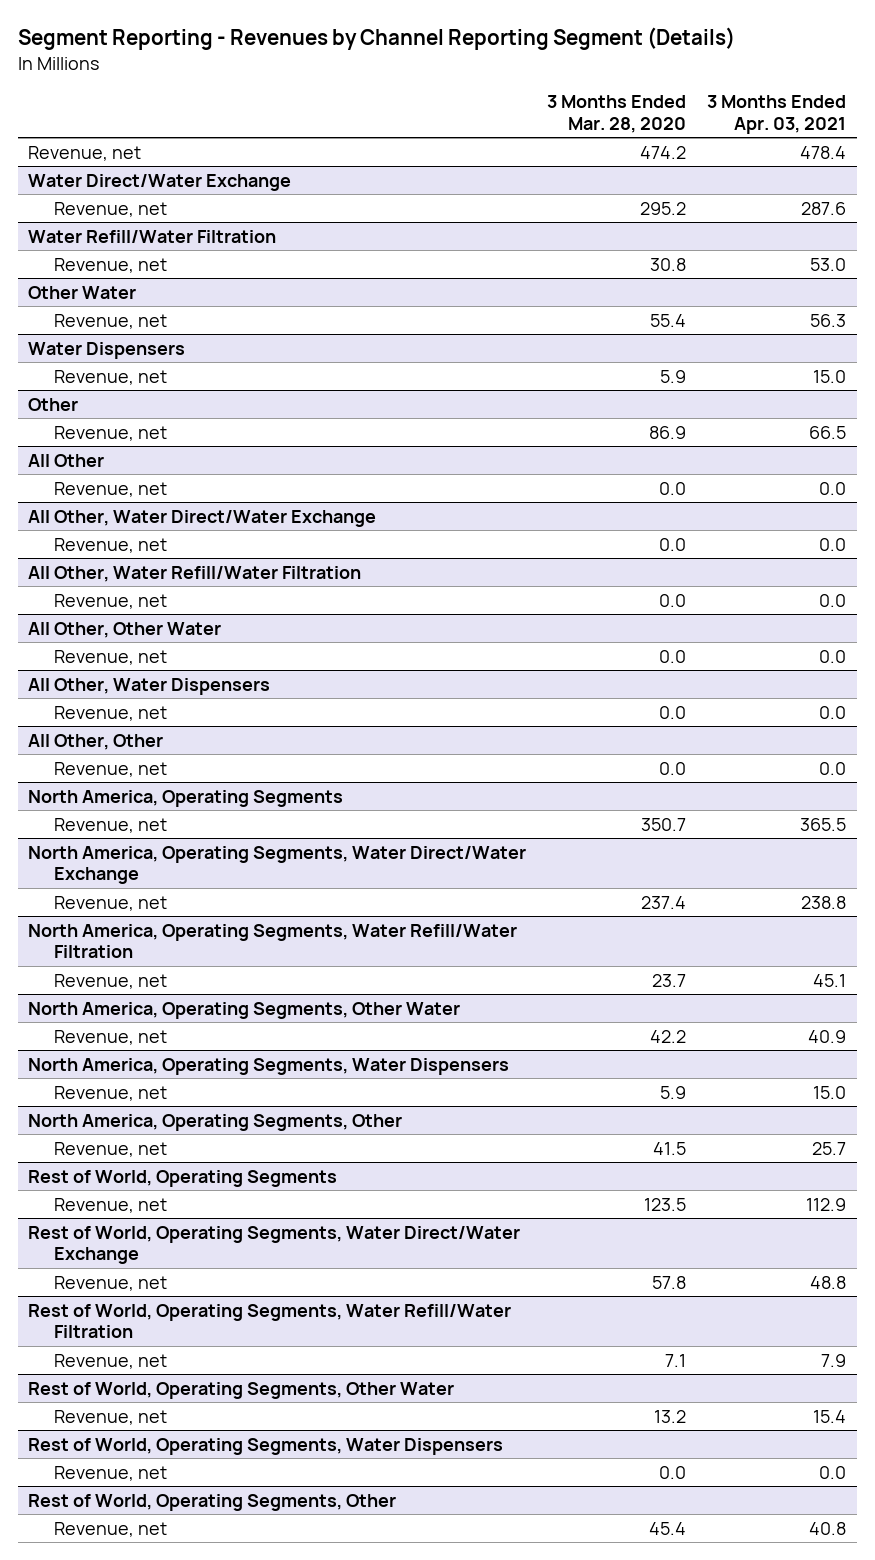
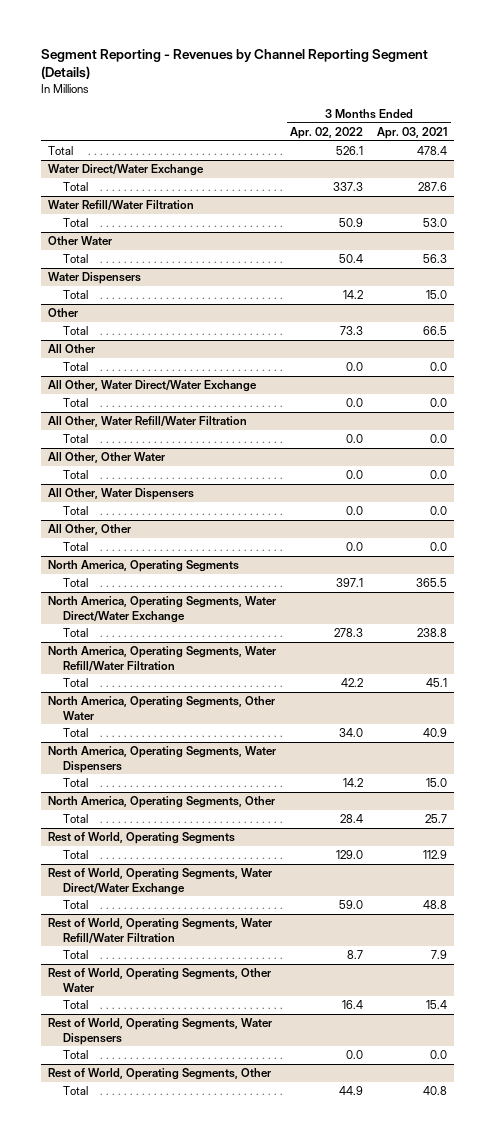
[547,95,687,133] 3 Months Ended Mar. 28, 2020 -> none
none -> [290,127,364,140] Apr. 02, 2022
[28,145,142,161] Revenue, net -> [48,146,74,156] Total
[53,201,167,217] Revenue, net -> [62,182,88,192] Total
[53,257,167,273] Revenue, net -> [62,218,88,228] Total
[53,313,167,329] Revenue, net -> [62,254,88,264] Total
[53,369,167,385] Revenue, net -> [62,290,88,300] Total
[53,425,167,441] Revenue, net -> [62,326,88,336] Total
[53,481,167,497] Revenue, net -> [62,362,88,372] Total
[53,537,167,553] Revenue, net -> [62,398,88,408] Total
[53,593,167,609] Revenue, net -> [62,434,88,444] Total
[53,649,167,665] Revenue, net -> [62,470,88,480] Total
[53,705,167,721] Revenue, net -> [62,506,88,516] Total
[53,761,167,777] Revenue, net -> [62,542,88,552] Total
[53,817,167,833] Revenue, net -> [62,578,88,588] Total
[53,895,167,911] Revenue, net -> [62,628,88,638] Total
[53,973,167,989] Revenue, net -> [62,678,88,688] Total
[53,1029,167,1045] Revenue, net -> [62,728,88,738] Total
[53,1085,167,1101] Revenue, net -> [62,778,88,788] Total
[53,1141,167,1157] Revenue, net -> [62,814,88,824] Total
[53,1197,167,1213] Revenue, net -> [62,850,88,860] Total
[53,1275,167,1291] Revenue, net -> [62,900,88,910] Total
[53,1353,167,1369] Revenue, net -> [62,950,88,960] Total
[53,1409,167,1425] Revenue, net -> [62,1000,88,1010] Total
[53,1465,167,1481] Revenue, net -> [62,1050,88,1060] Total
[53,1521,167,1537] Revenue, net -> [62,1086,88,1096] Total

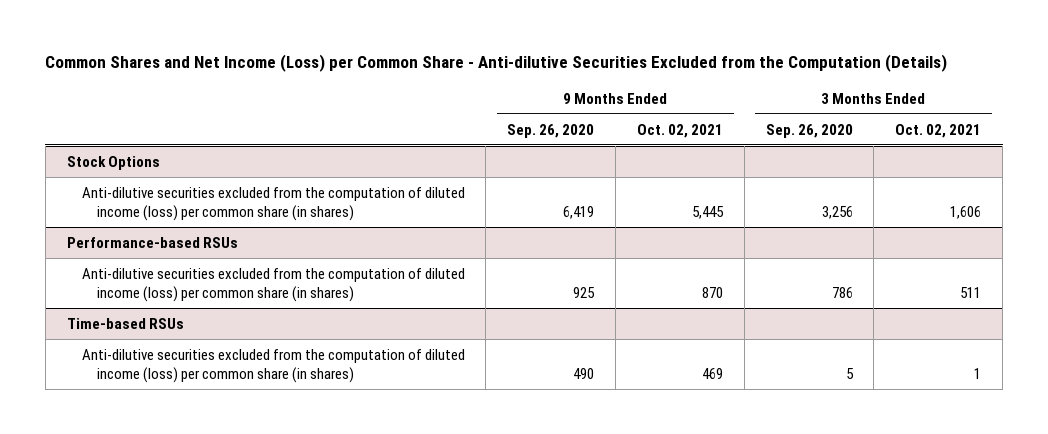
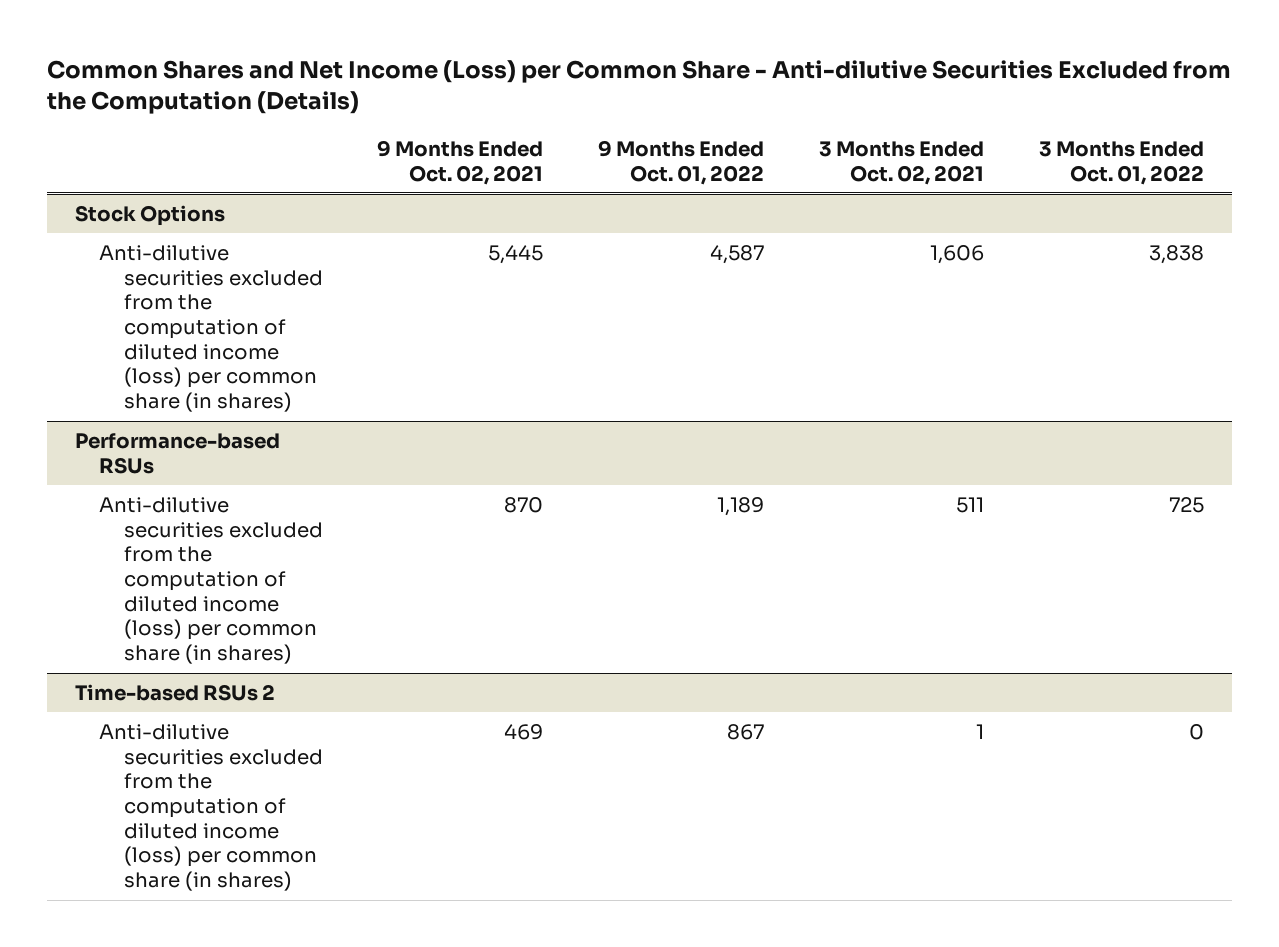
[507,123,595,138] Sep. 26, 2020 -> none
[765,123,853,138] Sep. 26, 2020 -> none
none -> [598,139,765,185] 9 Months Ended Oct. 01, 2022
none -> [1039,140,1205,185] 3 Months Ended Oct. 01, 2022
[66,317,184,329] Time-based RSUs -> [74,683,275,701] Time-based RSUs 2

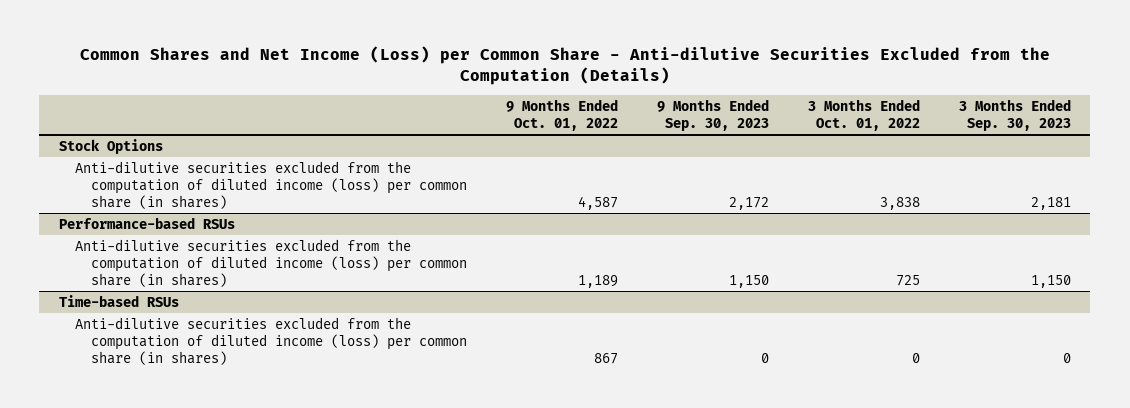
[377,139,544,185] 9 Months Ended Oct. 02, 2021 -> none
[819,140,985,185] 3 Months Ended Oct. 02, 2021 -> none
none -> [656,98,769,131] 9 Months Ended Sep. 30, 2023
none -> [958,98,1071,131] 3 Months Ended Sep. 30, 2023
[74,683,275,701] Time-based RSUs 2 -> [58,294,179,307] Time-based RSUs

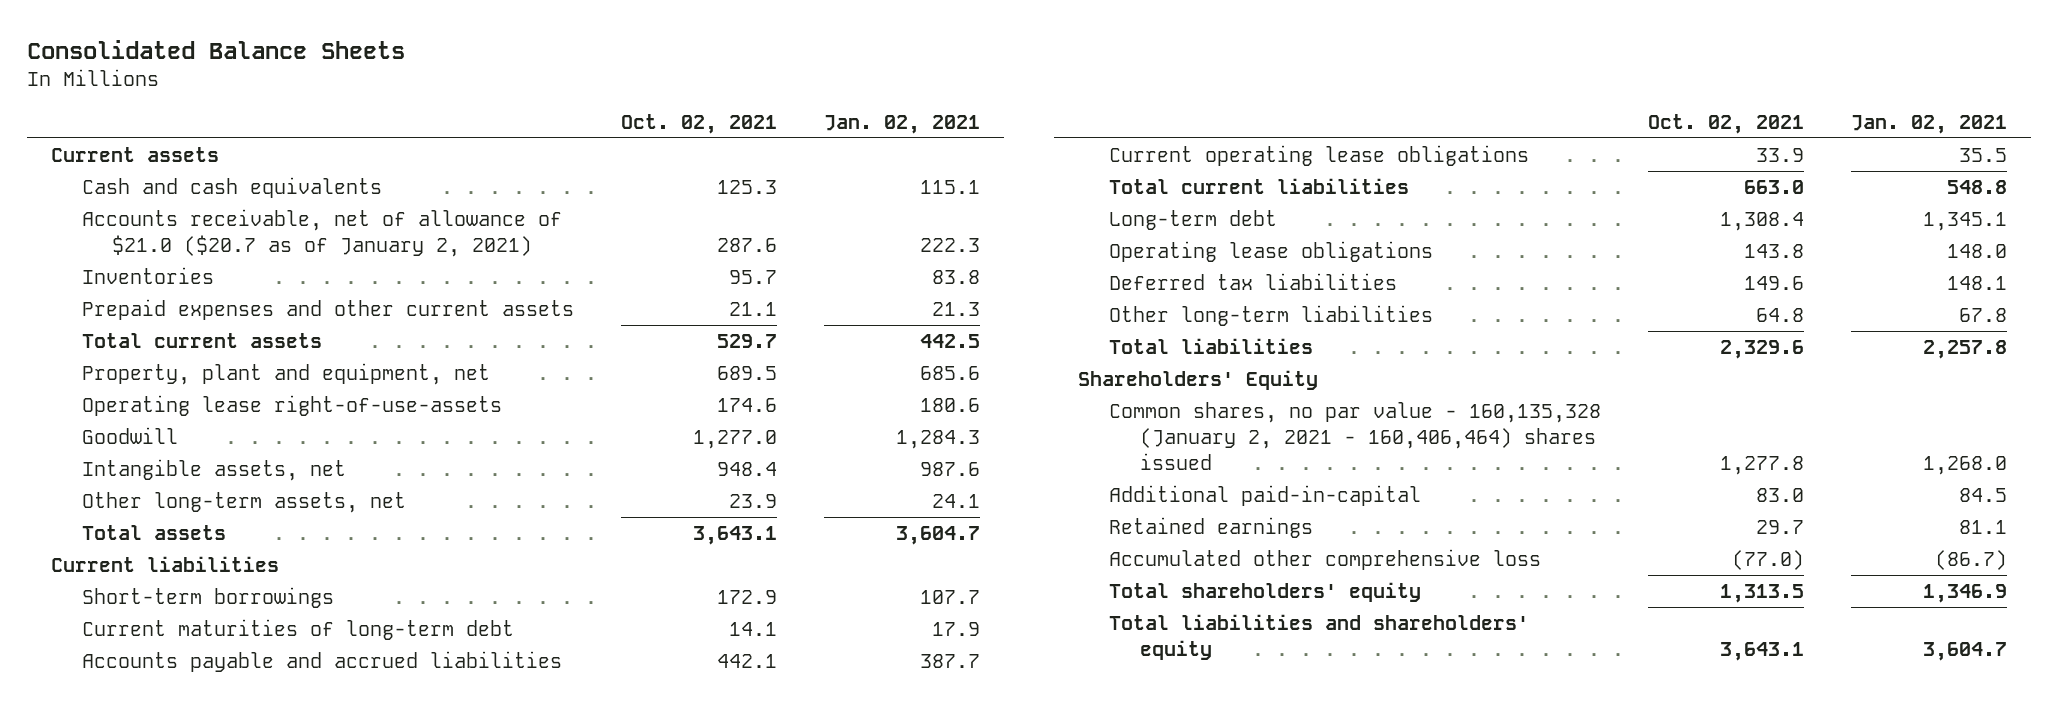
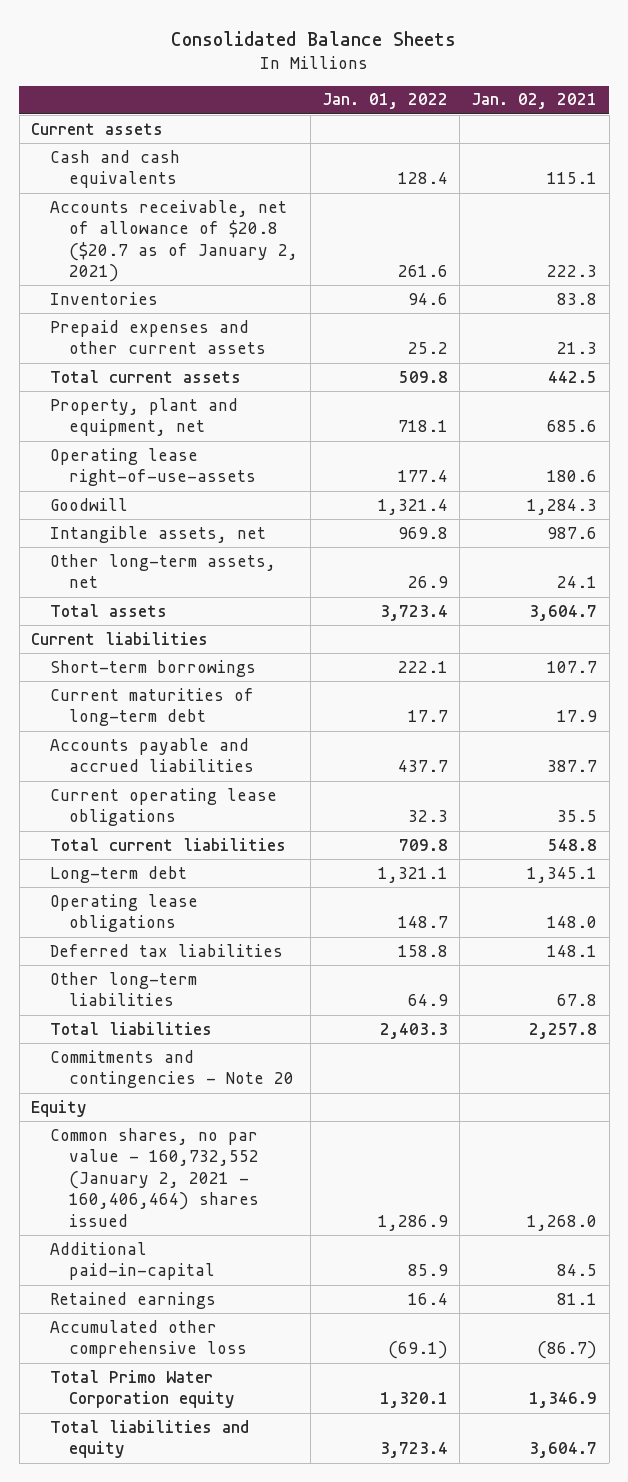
[620,113,777,134] Oct. 02, 2021 -> none
none -> [321,93,448,110] Jan. 01, 2022
[81,208,562,257] Accounts receivable, net of allowance of $21.0 ($20.7 as of January 2, 2021) -> [50,199,299,283] Accounts receivable, net of allowance of $20.8 ($20.7 as of January 2, 2021)
none -> [50,1049,295,1089] Commitments and contingencies - Note 20
[1077,369,1318,390] Shareholders' Equity -> [30,1099,87,1117] Equity
[1108,401,1601,470] Common shares, no par value - 160,135,328 (January 2, 2021 - 160,406,464) shares issued -> [50,1127,260,1227] Common shares, no par value - 160,732,552 (January 2, 2021 - 160,406,464) shares issued
[1108,581,1421,602] Total shareholders' equity -> [50,1369,236,1409] Total Primo Water Corporation equity
[1108,613,1529,660] Total liabilities and shareholders' equity -> [50,1419,250,1459] Total liabilities and equity

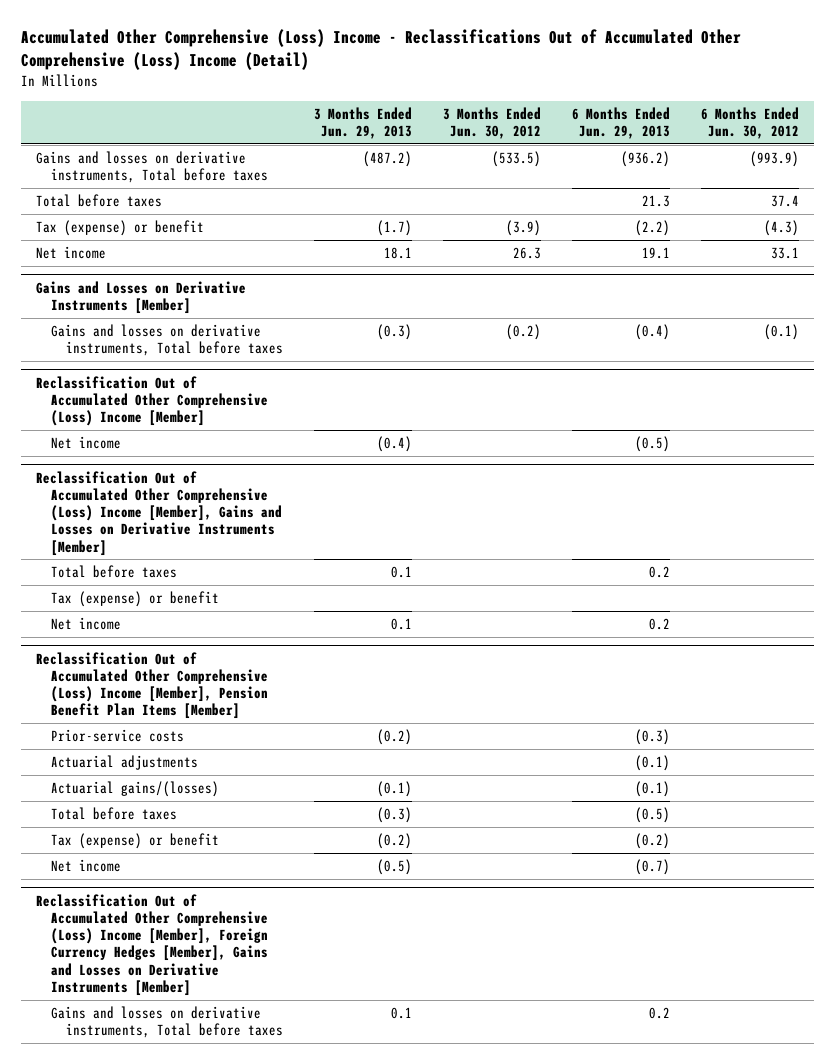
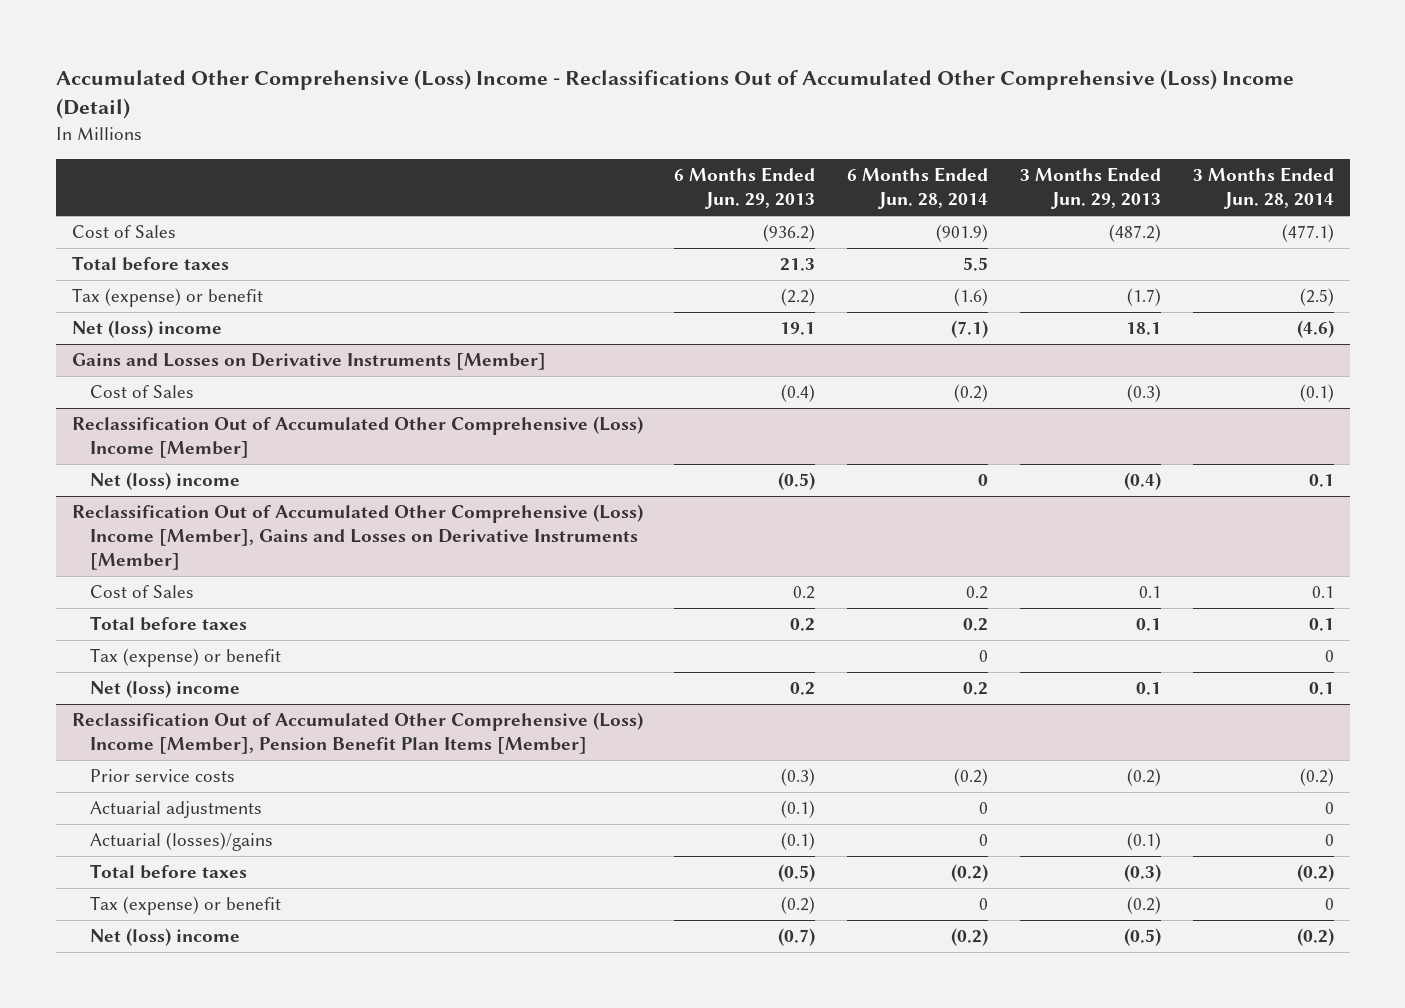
[443,106,542,139] 3 Months Ended Jun. 30, 2012 -> none
[700,106,799,139] 6 Months Ended Jun. 30, 2012 -> none
none -> [847,167,989,210] 6 Months Ended Jun. 28, 2014
none -> [1192,167,1334,210] 3 Months Ended Jun. 28, 2014
[36,151,269,184] Gains and losses on derivative instruments, Total before taxes -> [71,225,176,239] Cost of Sales
[36,246,107,260] Net income -> [71,320,222,339] Net (loss) income
[51,324,284,357] Gains and losses on derivative instruments, Total before taxes -> [89,385,194,399] Cost of Sales
[51,436,122,450] Net income -> [89,472,240,491] Net (loss) income
none -> [89,585,194,599] Cost of Sales
[51,617,122,631] Net income -> [89,680,240,699] Net (loss) income
[51,729,185,743] Prior-service costs -> [89,769,235,783] Prior service costs
[51,781,220,798] Actuarial gains/(losses) -> [89,832,273,852] Actuarial (losses)/gains
[36,893,269,996] Reclassification Out of Accumulated Other Comprehensive (Loss) Income [Member], Foreign Currency Hedges [Member], Gains and Losses on Derivative Instruments [Member] -> none
[51,1006,284,1039] Gains and losses on derivative instruments, Total before taxes -> none
[51,859,122,873] Net income -> [89,928,240,947] Net (loss) income

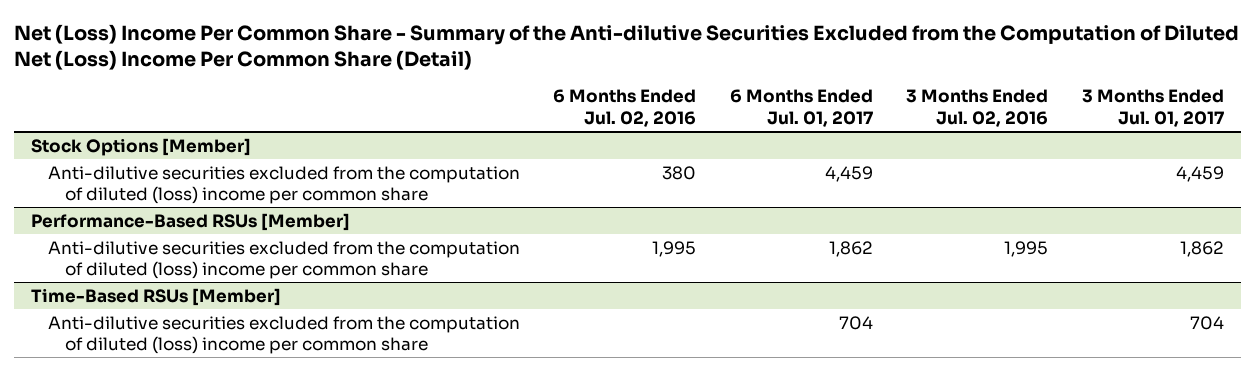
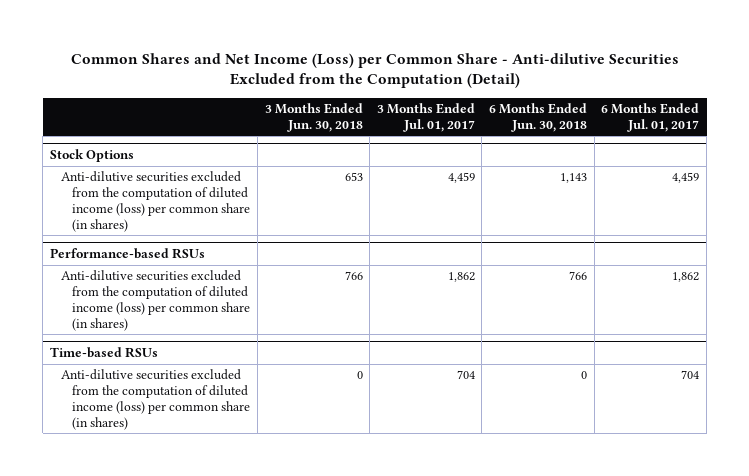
[13,23,1239,70] Net (Loss) Income Per Common Share - Summary of the Anti-dilutive Securities Excluded from the Computation of Diluted Net (Loss) Income Per Common Share (Detail) -> [70,52,679,89] Common Shares and Net Income (Loss) per Common Share - Anti-dilutive Securities Excluded from the Computation (Detail)
[553,89,697,127] 6 Months Ended Jul. 02, 2016 -> none
[906,89,1049,127] 3 Months Ended Jul. 02, 2016 -> none
none -> [264,103,363,132] 3 Months Ended Jun. 30, 2018
none -> [489,103,588,132] 6 Months Ended Jun. 30, 2018
[30,137,251,156] Stock Options [Member] -> [49,149,134,163] Stock Options
[47,165,520,204] Anti-dilutive securities excluded from the computation of diluted (loss) income per common share -> [61,171,251,232] Anti-dilutive securities excluded from the computation of diluted income (loss) per common share (in shares)
[30,212,350,231] Performance-Based RSUs [Member] -> [49,248,205,260] Performance-based RSUs
[47,240,520,279] Anti-dilutive securities excluded from the computation of diluted (loss) income per common share -> [61,270,251,331] Anti-dilutive securities excluded from the computation of diluted income (loss) per common share (in shares)
[30,287,281,306] Time-Based RSUs [Member] -> [49,347,158,359] Time-based RSUs
[47,315,520,354] Anti-dilutive securities excluded from the computation of diluted (loss) income per common share -> [61,369,251,430] Anti-dilutive securities excluded from the computation of diluted income (loss) per common share (in shares)

